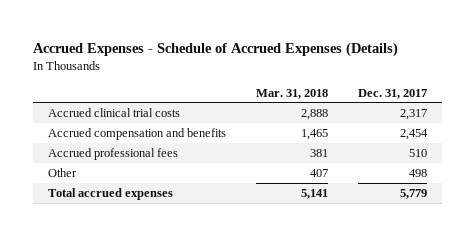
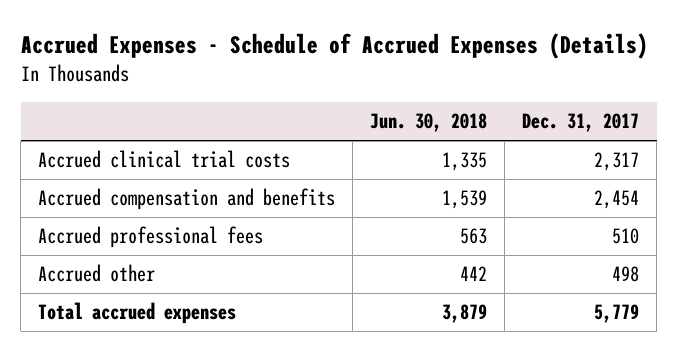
[256,88,329,99] Mar. 31, 2018 -> none
none -> [370,113,488,133] Jun. 30, 2018
[47,168,77,178] Other -> [38,264,156,283] Accrued other

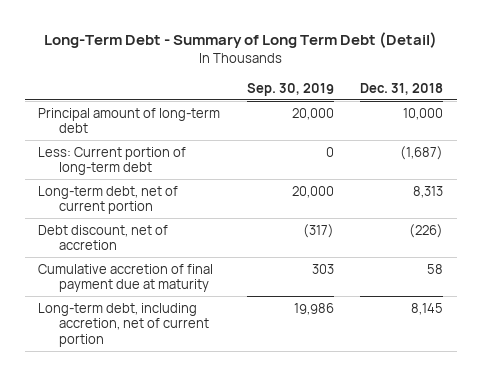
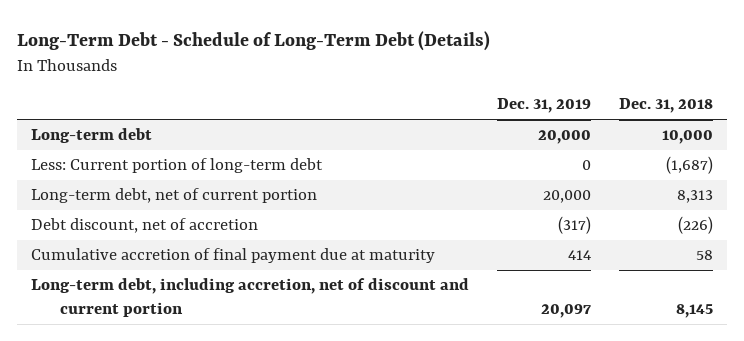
[43,32,437,49] Long-Term Debt - Summary of Long Term Debt (Detail) -> [17,30,491,51] Long-Term Debt - Schedule of Long-Term Debt (Details)
[246,82,334,96] Sep. 30, 2019 -> none
none -> [497,98,592,114] Dec. 31, 2019
[38,107,221,134] Principal amount of long-term debt -> [31,128,153,144] Long-term debt
[38,302,210,348] Long-term debt, including accretion, net of current portion -> [31,278,470,318] Long-term debt, including accretion, net of discount and current portion

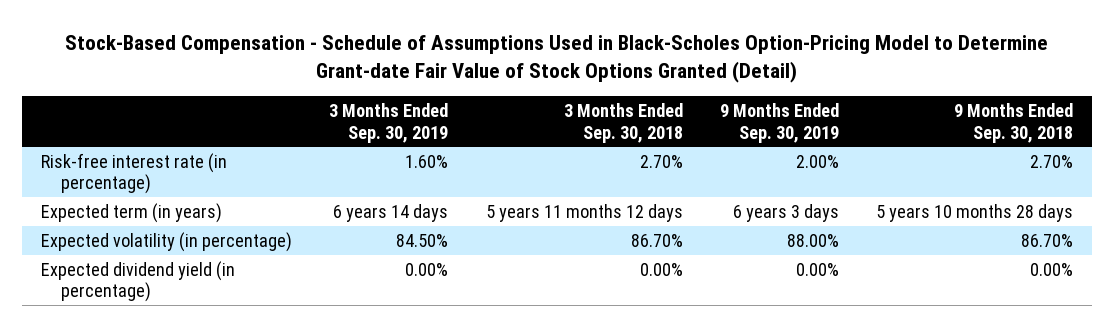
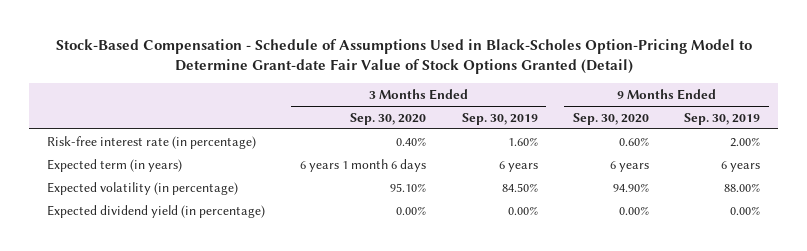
[563,103,683,143] 3 Months Ended Sep. 30, 2018 -> none
[954,103,1074,143] 9 Months Ended Sep. 30, 2018 -> none
none -> [350,112,427,125] Sep. 30, 2020
none -> [572,112,649,125] Sep. 30, 2020
[333,203,449,222] 6 years 14 days -> [498,160,538,172] 6 years
[733,203,840,222] 6 years 3 days -> [721,160,761,172] 6 years

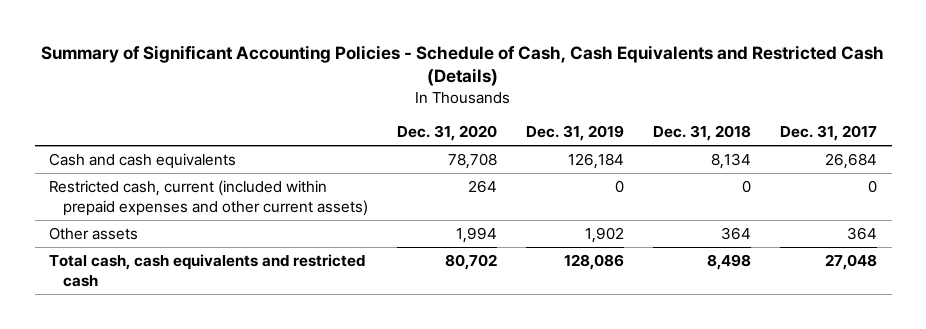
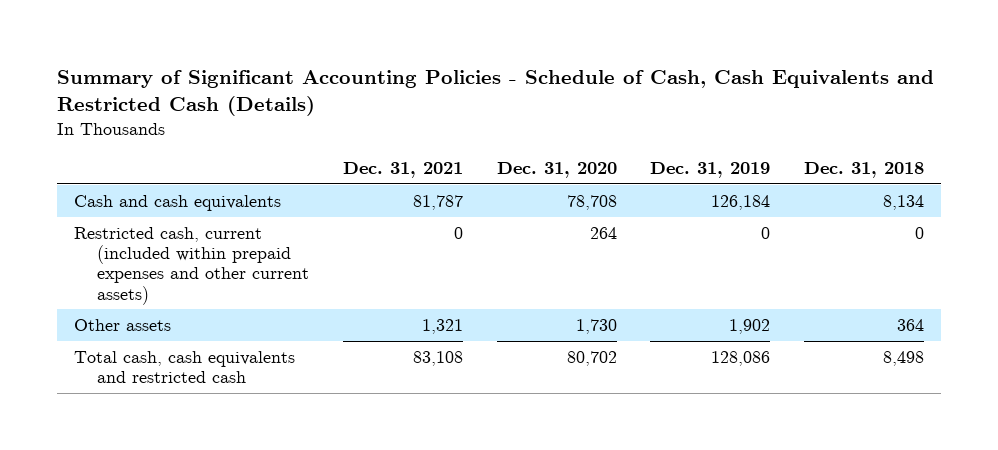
[780,125,878,142] Dec. 31, 2017 -> none
none -> [342,161,463,178] Dec. 31, 2021
[455,226,497,243] 1,994 -> [575,318,617,334] 1,730

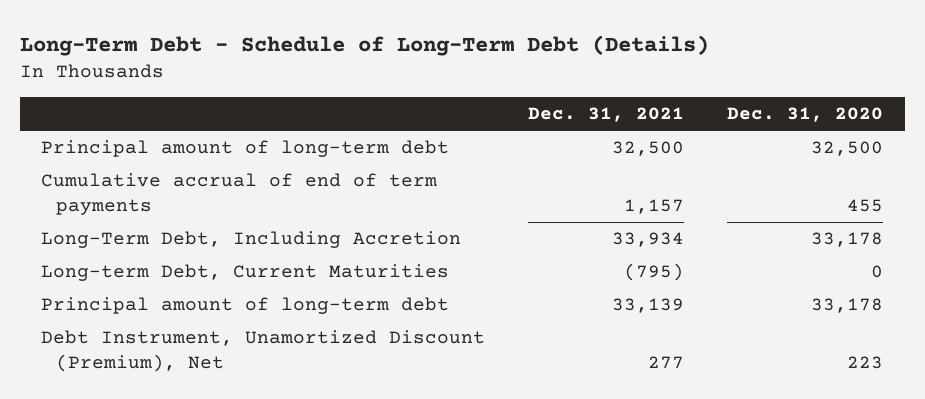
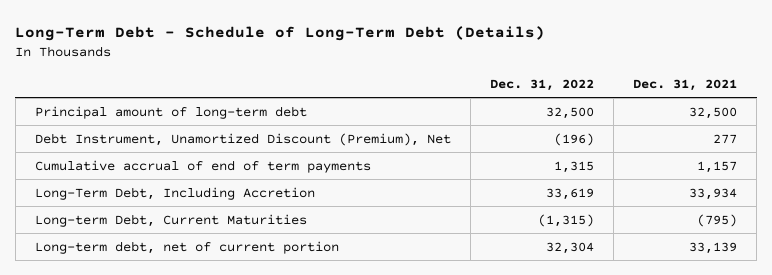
[727,107,884,123] Dec. 31, 2020 -> none
none -> [489,78,594,91] Dec. 31, 2022
[41,330,486,373] Debt Instrument, Unamortized Discount (Premium), Net -> [34,132,451,146] Debt Instrument, Unamortized Discount (Premium), Net
[41,297,450,315] Principal amount of long-term debt -> [34,240,339,254] Long-term debt, net of current portion

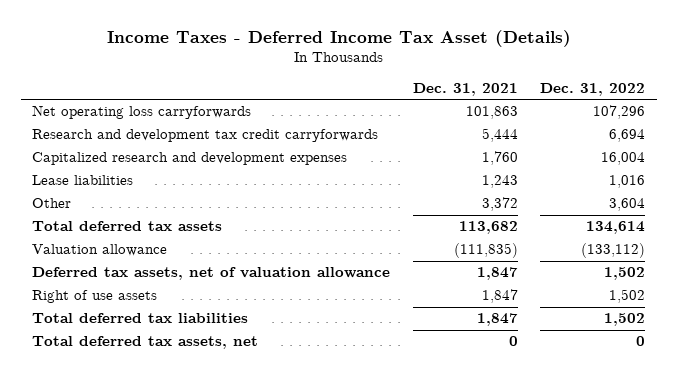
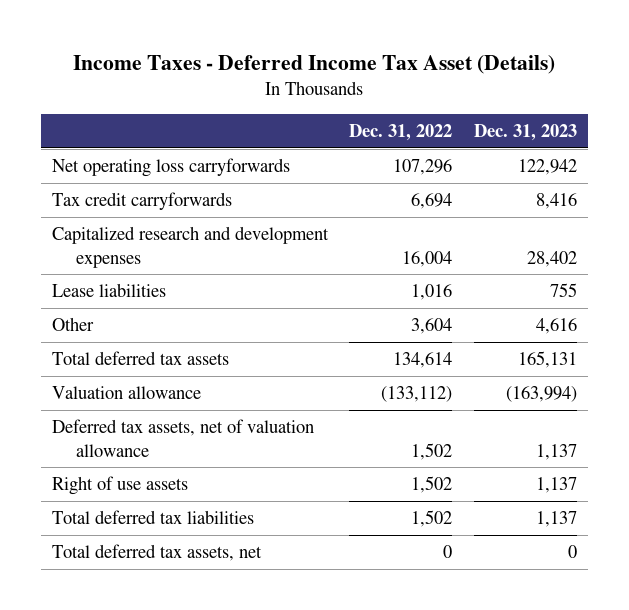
[412,83,518,97] Dec. 31, 2021 -> none
none -> [474,123,578,141] Dec. 31, 2023
[31,129,378,143] Research and development tax credit carryforwards -> [51,192,232,211] Tax credit carryforwards

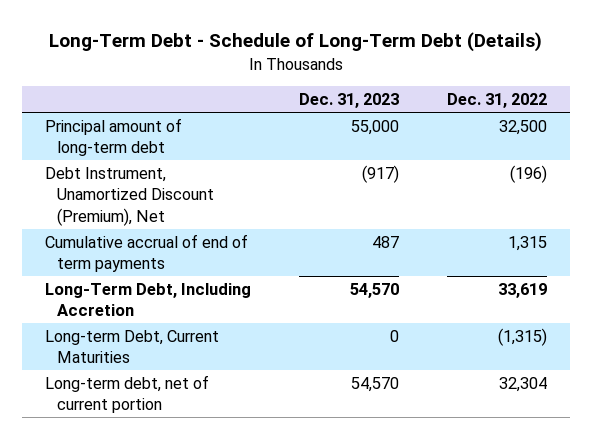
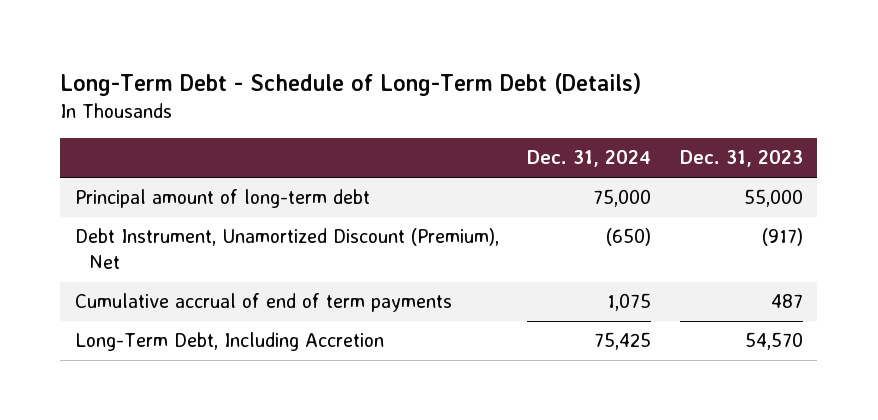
[446,93,547,109] Dec. 31, 2022 -> none
none -> [527,150,652,168] Dec. 31, 2024
[45,329,220,364] Long-term Debt, Current Maturities -> none
[45,374,210,414] Long-term debt, net of current portion -> none

